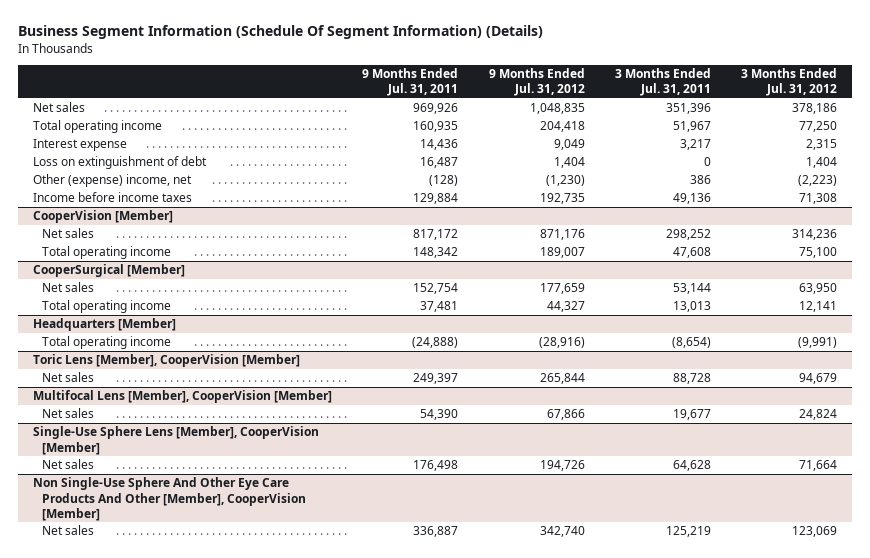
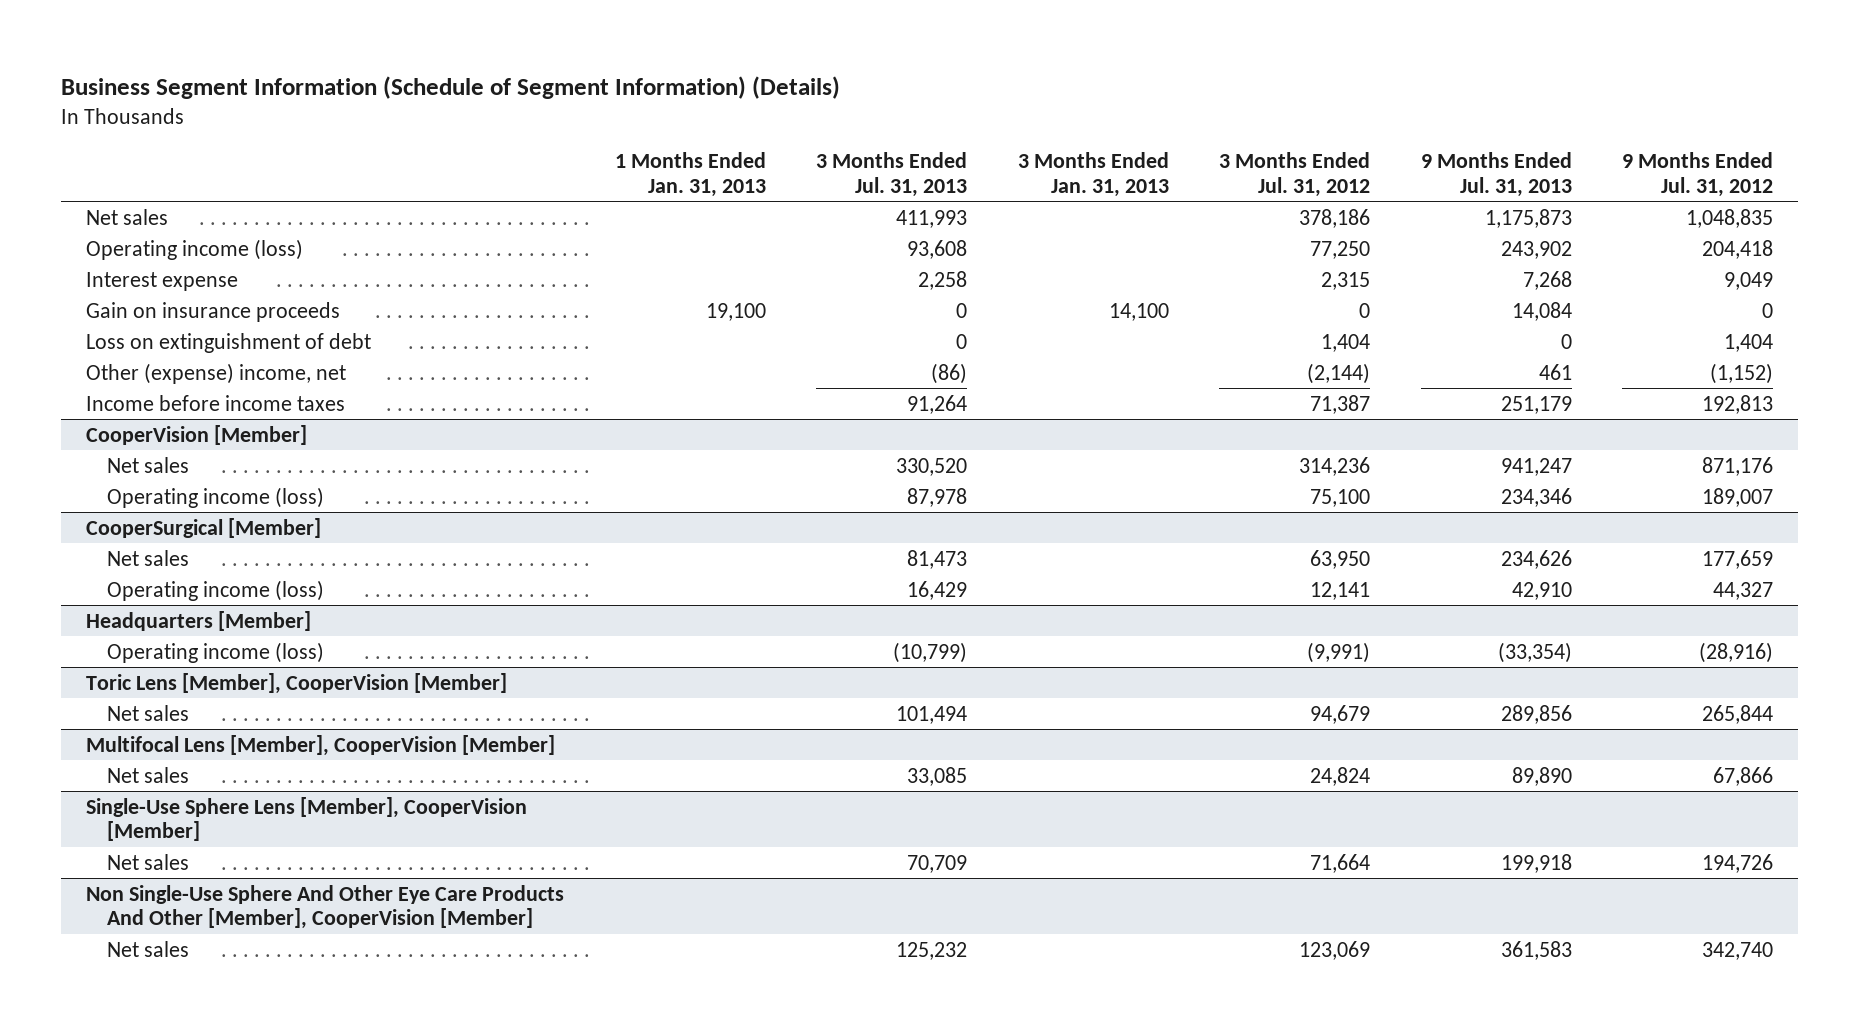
[17,25,543,40] Business Segment Information (Schedule Of Segment Information) (Details) -> [61,75,841,99] Business Segment Information (Schedule of Segment Information) (Details)
[362,68,459,97] 9 Months Ended Jul. 31, 2011 -> none
[614,68,711,97] 3 Months Ended Jul. 31, 2011 -> none
none -> [614,151,766,197] 1 Months Ended Jan. 31, 2013
none -> [816,151,968,197] 3 Months Ended Jul. 31, 2013
none -> [1017,151,1169,197] 3 Months Ended Jan. 31, 2013
none -> [1420,151,1572,197] 9 Months Ended Jul. 31, 2013
[33,120,163,134] Total operating income -> [86,238,304,260] Operating income (loss)
none -> [86,301,341,322] Gain on insurance proceeds
[545,175,585,187] (1,230) -> [1710,362,1774,384] (1,152)
[798,175,838,187] (2,223) -> [1307,362,1371,384] (2,144)
[539,193,585,205] 192,735 -> [1702,394,1774,414] 192,813
[799,193,838,205] 71,308 -> [1310,394,1371,414] 71,387
[42,246,172,260] Total operating income -> [106,486,324,508] Operating income (loss)
[42,300,172,314] Total operating income -> [106,579,324,601] Operating income (loss)
[42,336,172,350] Total operating income -> [106,641,324,663] Operating income (loss)

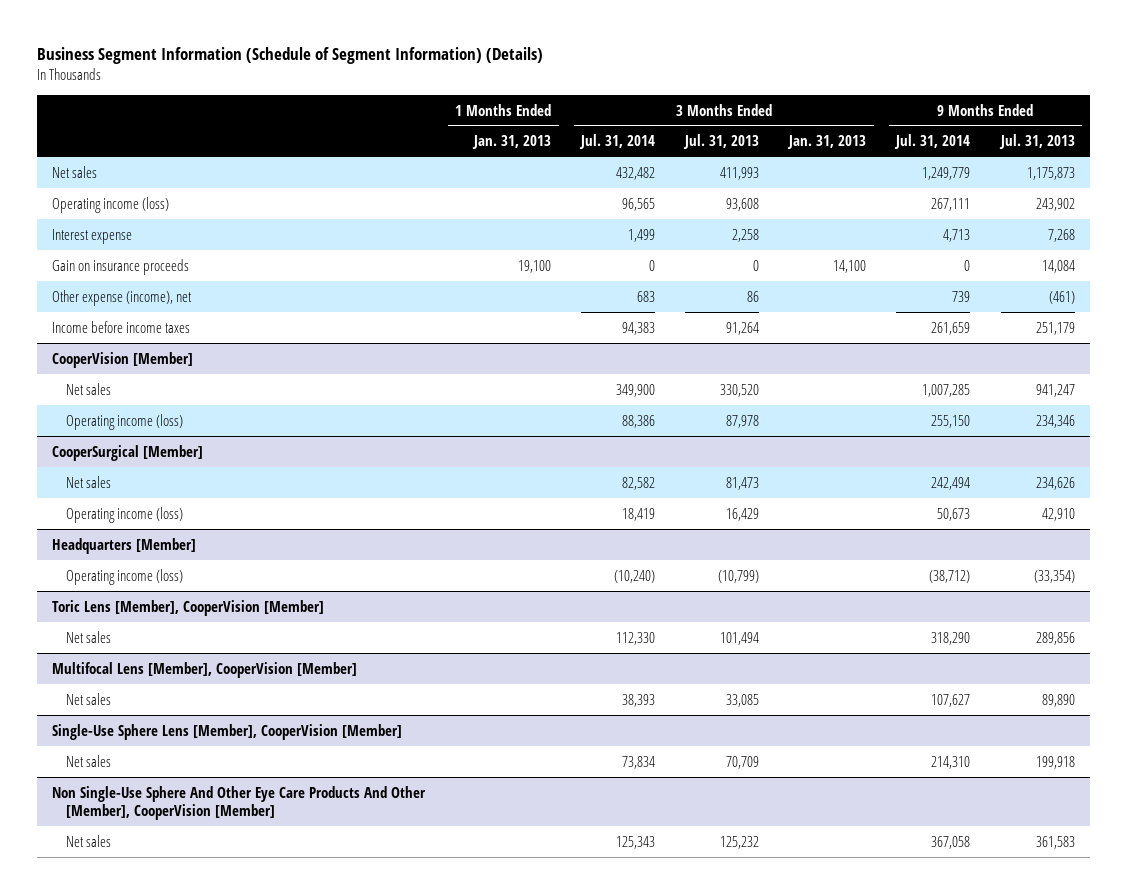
[1219,151,1371,197] 3 Months Ended Jul. 31, 2012 -> none
[1622,151,1774,197] 9 Months Ended Jul. 31, 2012 -> none
none -> [579,134,656,150] Jul. 31, 2014
none -> [894,134,971,150] Jul. 31, 2014
[86,332,372,353] Loss on extinguishment of debt -> none
[86,362,347,384] Other (expense) income, net -> [52,289,193,306] Other expense (income), net
[931,362,968,384] (86) -> [747,290,760,302] 86
[1538,363,1572,380] 461 -> [1048,290,1075,304] (461)

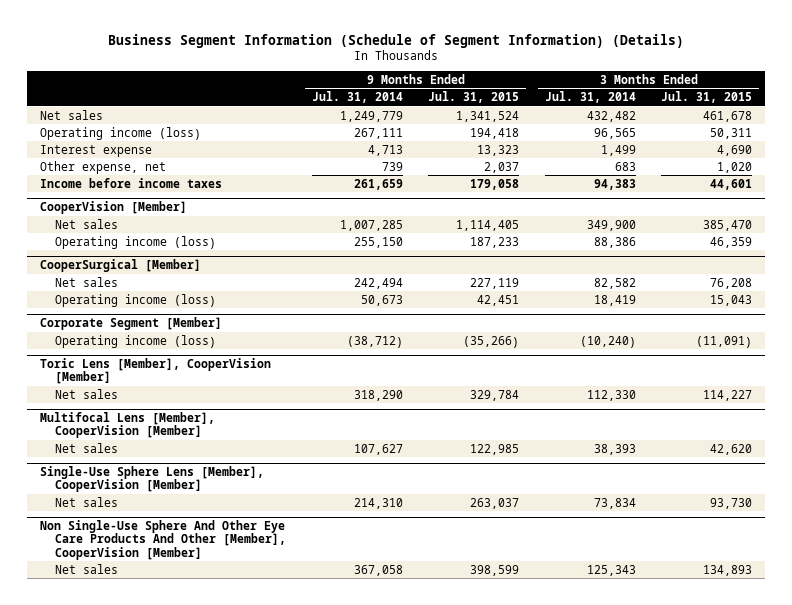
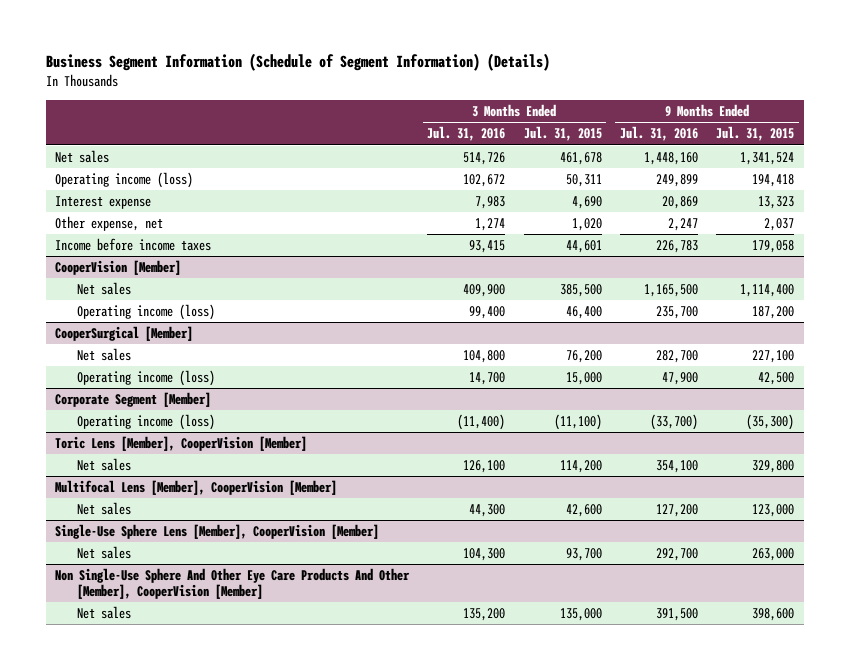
[311,91,403,104] Jul. 31, 2014 -> none
[544,91,636,104] Jul. 31, 2014 -> none
none -> [427,126,506,142] Jul. 31, 2016
none -> [619,126,698,142] Jul. 31, 2016
[456,219,520,231] 1,114,405 -> [740,284,795,298] 1,114,400
[703,219,753,231] 385,470 -> [559,284,602,298] 385,500
[470,236,520,248] 187,233 -> [752,306,795,320] 187,200
[710,236,753,248] 46,359 -> [565,306,602,320] 46,400
[470,277,520,289] 227,119 -> [752,350,795,364] 227,100
[710,277,753,289] 76,208 -> [565,350,602,364] 76,200
[477,294,520,306] 42,451 -> [758,372,795,386] 42,500
[710,294,753,306] 15,043 -> [565,372,602,386] 15,000
[463,335,520,348] (35,266) -> [746,414,795,431] (35,300)
[696,335,753,348] (11,091) -> [553,414,602,431] (11,100)
[470,389,520,401] 329,784 -> [752,460,795,474] 329,800
[703,389,753,401] 114,227 -> [559,460,602,474] 114,200
[470,443,520,455] 122,985 -> [752,504,795,518] 123,000
[710,443,753,455] 42,620 -> [565,504,602,518] 42,600
[470,497,520,509] 263,037 -> [752,548,795,562] 263,000
[710,497,753,509] 93,730 -> [565,548,602,562] 93,700
[470,564,520,576] 398,599 -> [752,608,795,622] 398,600
[703,564,753,576] 134,893 -> [559,608,602,622] 135,000

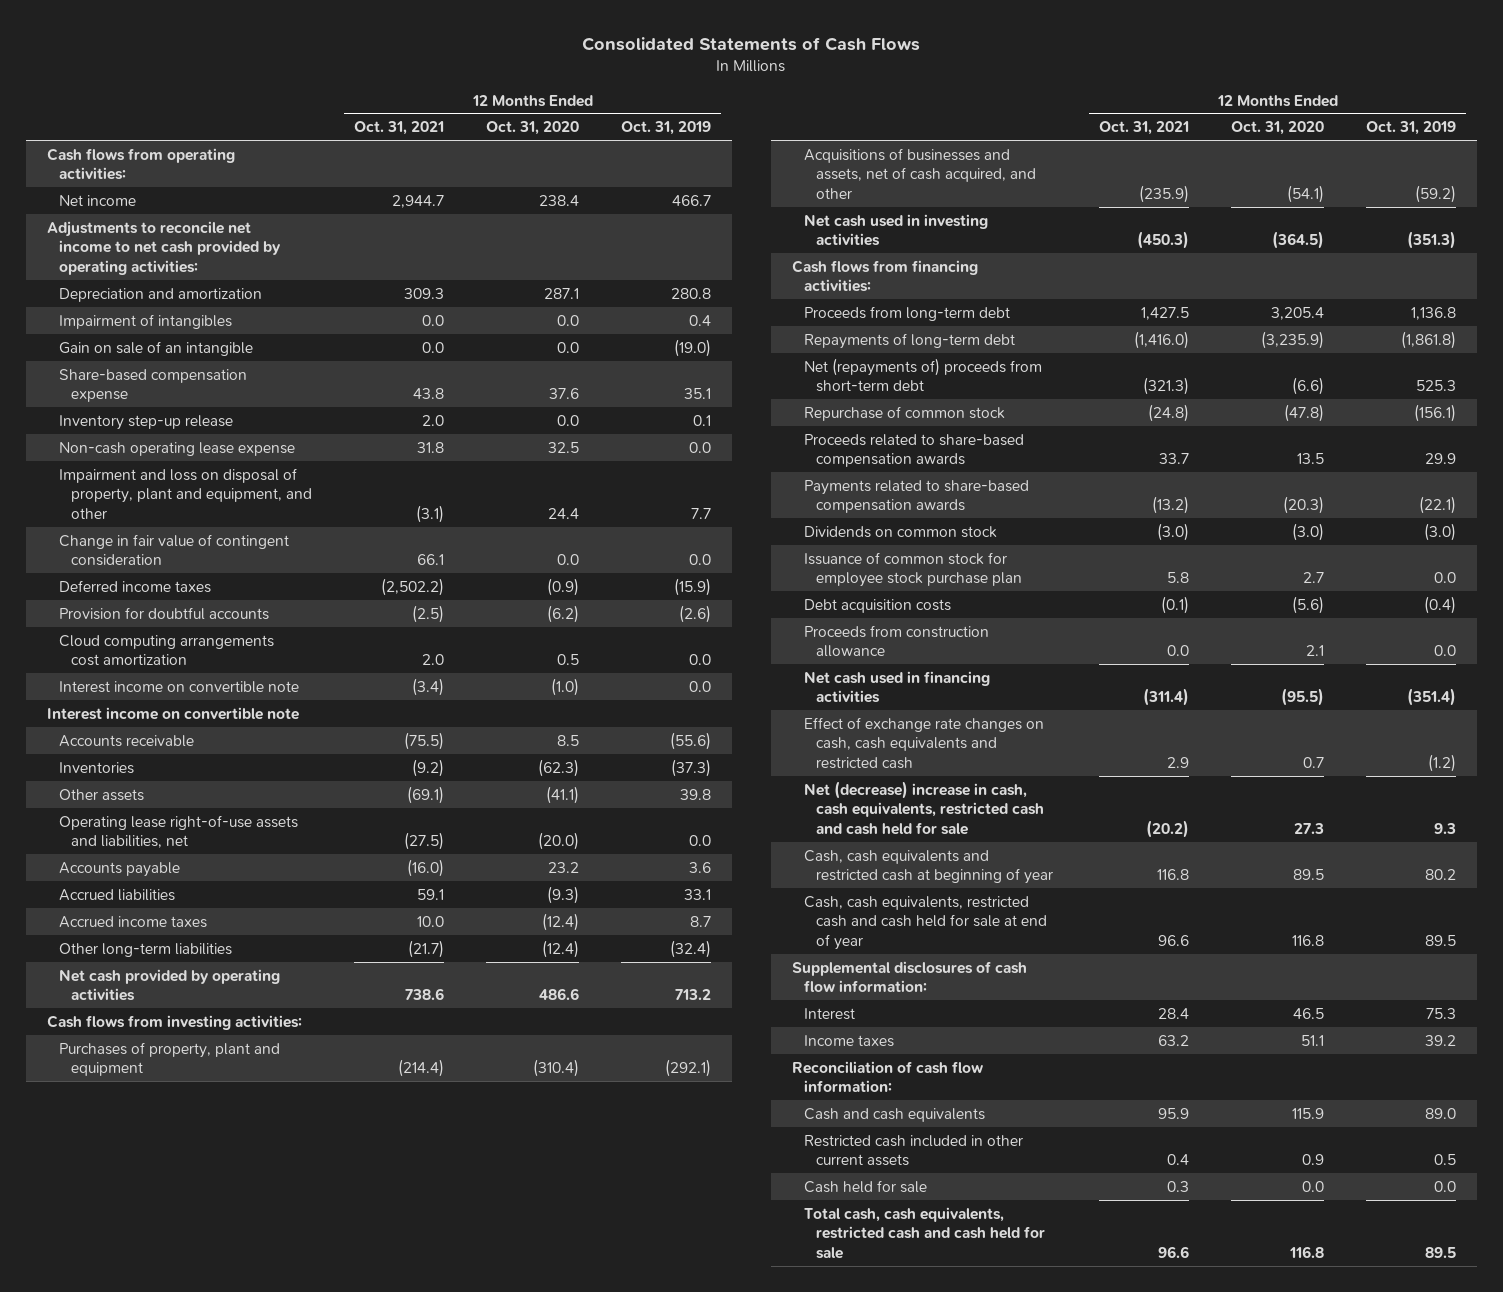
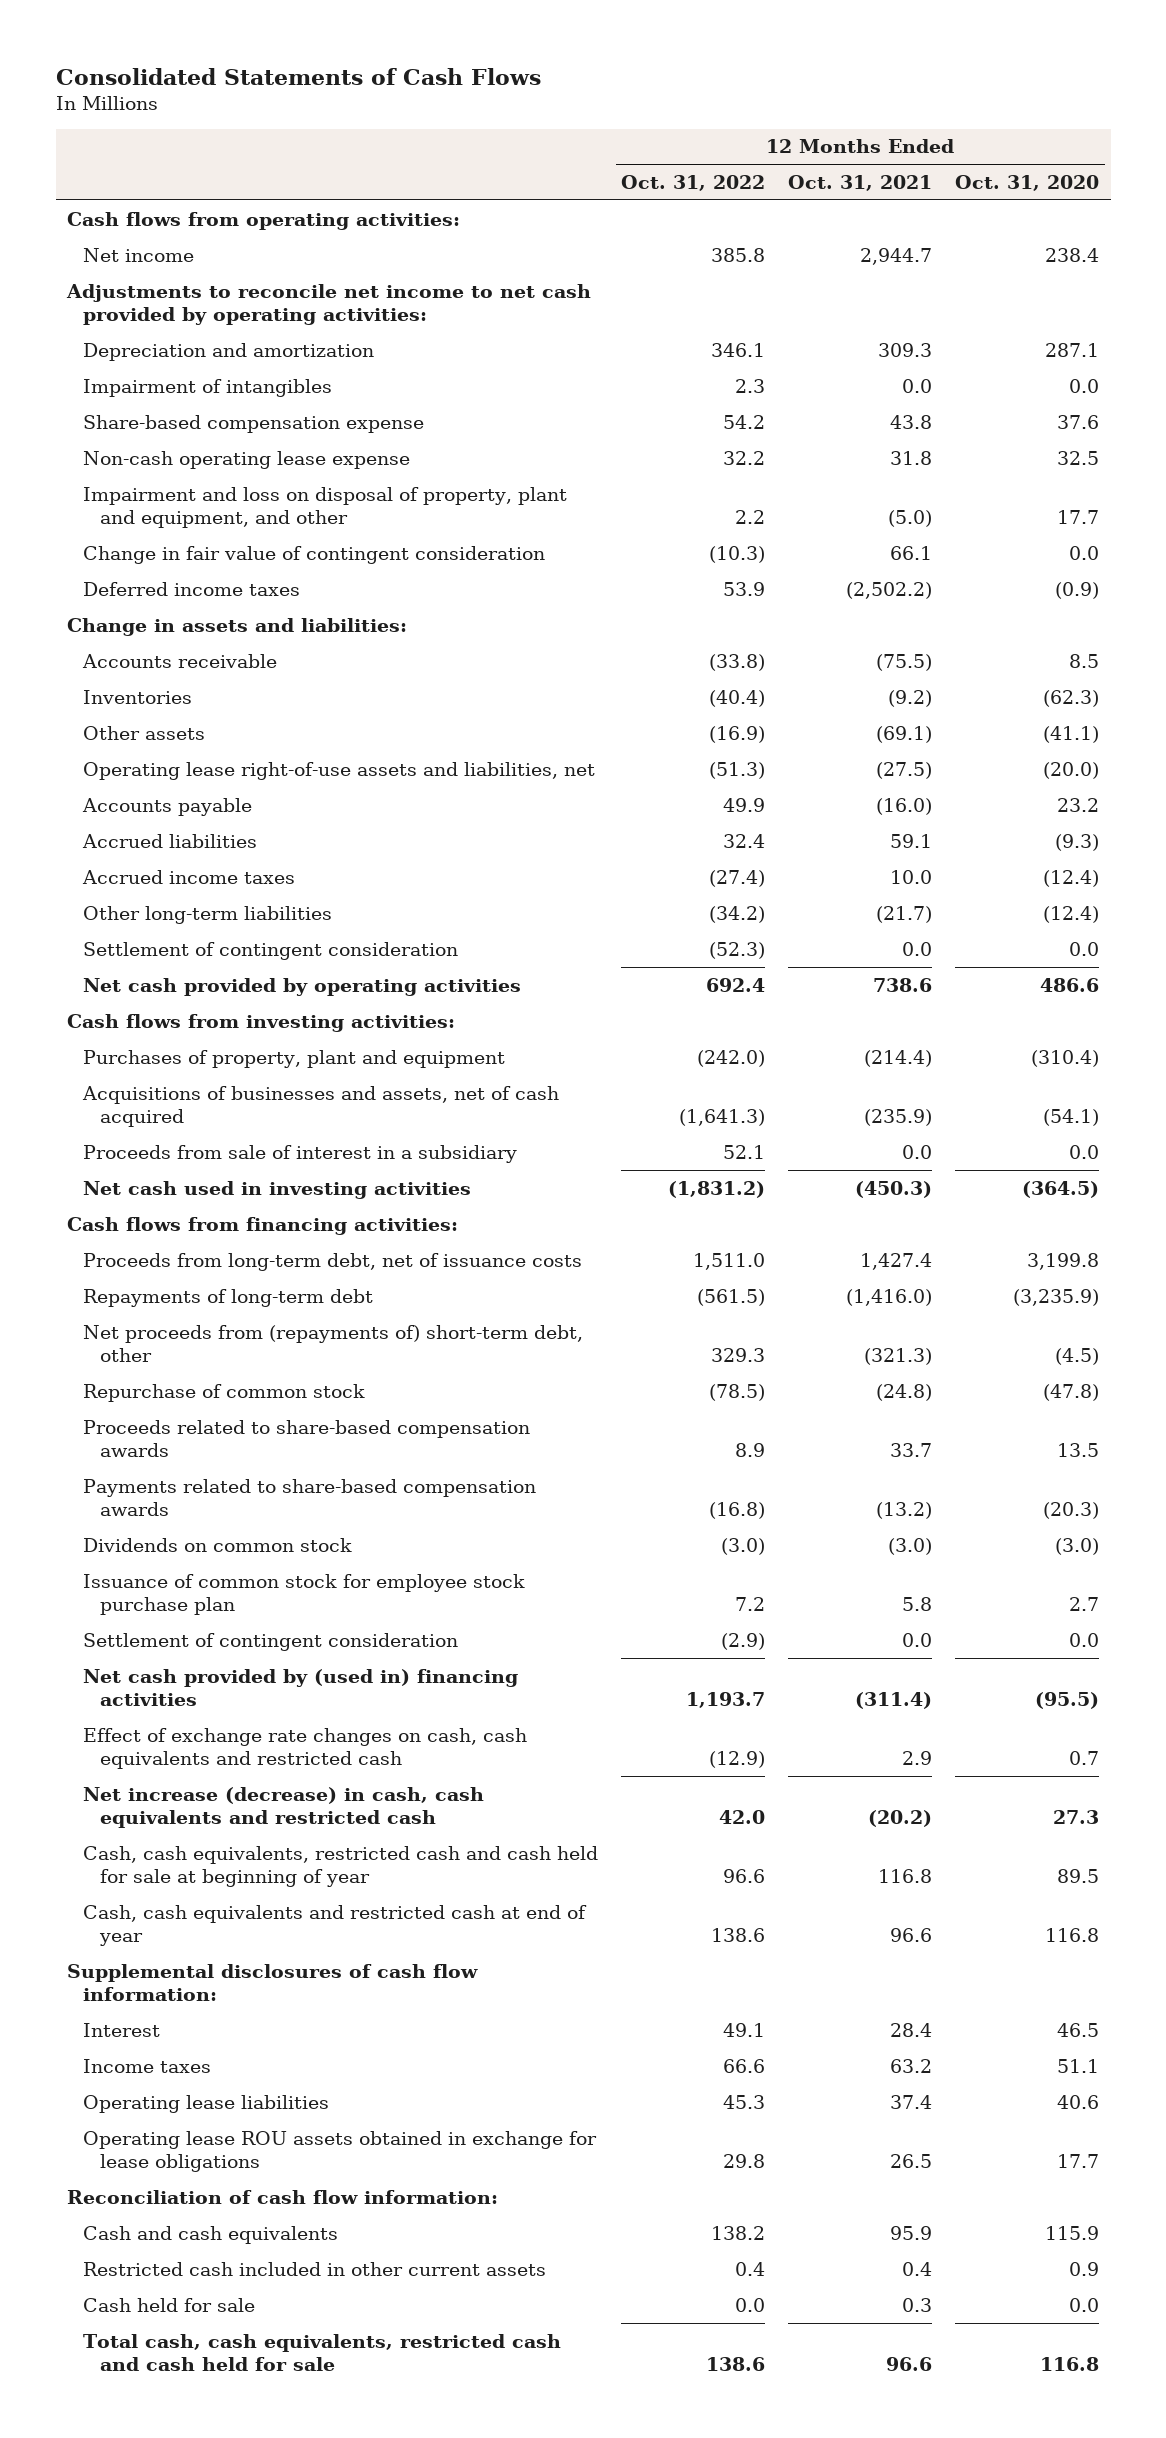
[620,121,711,136] Oct. 31, 2019 -> none
none -> [621,174,766,191] Oct. 31, 2022
[59,340,254,356] Gain on sale of an intangible -> none
[59,414,234,430] Inventory step-up release -> none
[416,504,445,523] (3.1) -> [888,510,933,528] (5.0)
[548,507,580,519] 24.4 -> [1057,510,1100,525] 17.7
[59,606,270,620] Provision for doubtful accounts -> none
[59,634,275,667] Cloud computing arrangements cost amortization -> none
[59,680,300,693] Interest income on convertible note -> none
[46,706,299,720] Interest income on convertible note -> [67,617,408,636] Change in assets and liabilities:
none -> [83,941,459,960] Settlement of contingent consideration
[804,147,1037,199] Acquisitions of businesses and assets, net of cash acquired, and other -> [82,1085,560,1128] Acquisitions of businesses and assets, net of cash acquired
none -> [83,1144,518,1163] Proceeds from sale of interest in a subsidiary
[804,305,1011,321] Proceeds from long-term debt -> [83,1252,583,1271] Proceeds from long-term debt, net of issuance costs
[1141,306,1190,320] 1,427.5 -> [860,1252,933,1270] 1,427.4
[1271,306,1325,320] 3,205.4 -> [1027,1252,1100,1270] 3,199.8
[804,357,1043,393] Net (repayments of) proceeds from short-term debt -> [83,1324,584,1363] Net proceeds from (repayments of) short-term debt, other
[1292,377,1325,396] (6.6) -> [1055,1348,1100,1366] (4.5)
[804,598,952,613] Debt acquisition costs -> none
[804,624,990,658] Proceeds from construction allowance -> none
none -> [83,1632,459,1651] Settlement of contingent consideration
[804,670,991,704] Net cash used in financing activities -> [83,1668,519,1707] Net cash provided by (used in) financing activities
[804,780,1045,835] Net (decrease) increase in cash, cash equivalents, restricted cash and cash held for sale -> [83,1786,485,1829] Net increase (decrease) in cash, cash equivalents and restricted cash
[804,849,1054,885] Cash, cash equivalents and restricted cash at beginning of year -> [83,1845,599,1888] Cash, cash equivalents, restricted cash and cash held for sale at beginning of year
[804,895,1048,950] Cash, cash equivalents, restricted cash and cash held for sale at end of year -> [83,1904,588,1947] Cash, cash equivalents and restricted cash at end of year
none -> [83,2094,330,2113] Operating lease liabilities
none -> [83,2130,598,2173] Operating lease ROU assets obtained in exchange for lease obligations

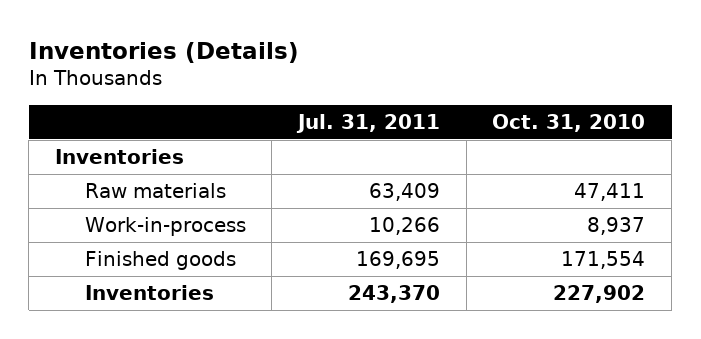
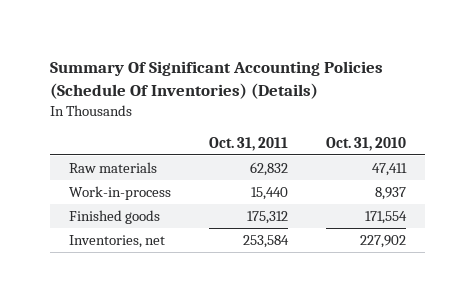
[28,42,299,64] Inventories (Details) -> [50,61,384,100] Summary Of Significant Accounting Policies (Schedule Of Inventories) (Details)
[295,113,440,133] Jul. 31, 2011 -> none
none -> [209,136,289,151] Oct. 31, 2011
[55,149,185,165] Inventories -> none
[84,285,214,301] Inventories -> [69,234,166,248] Inventories, net

